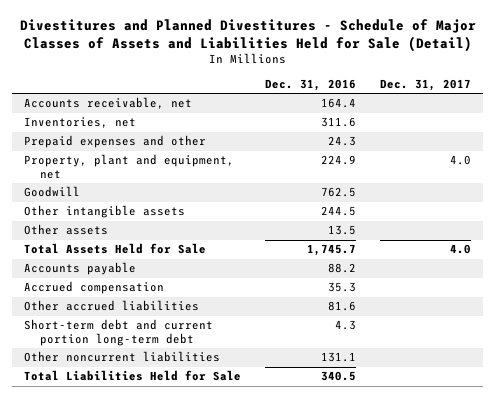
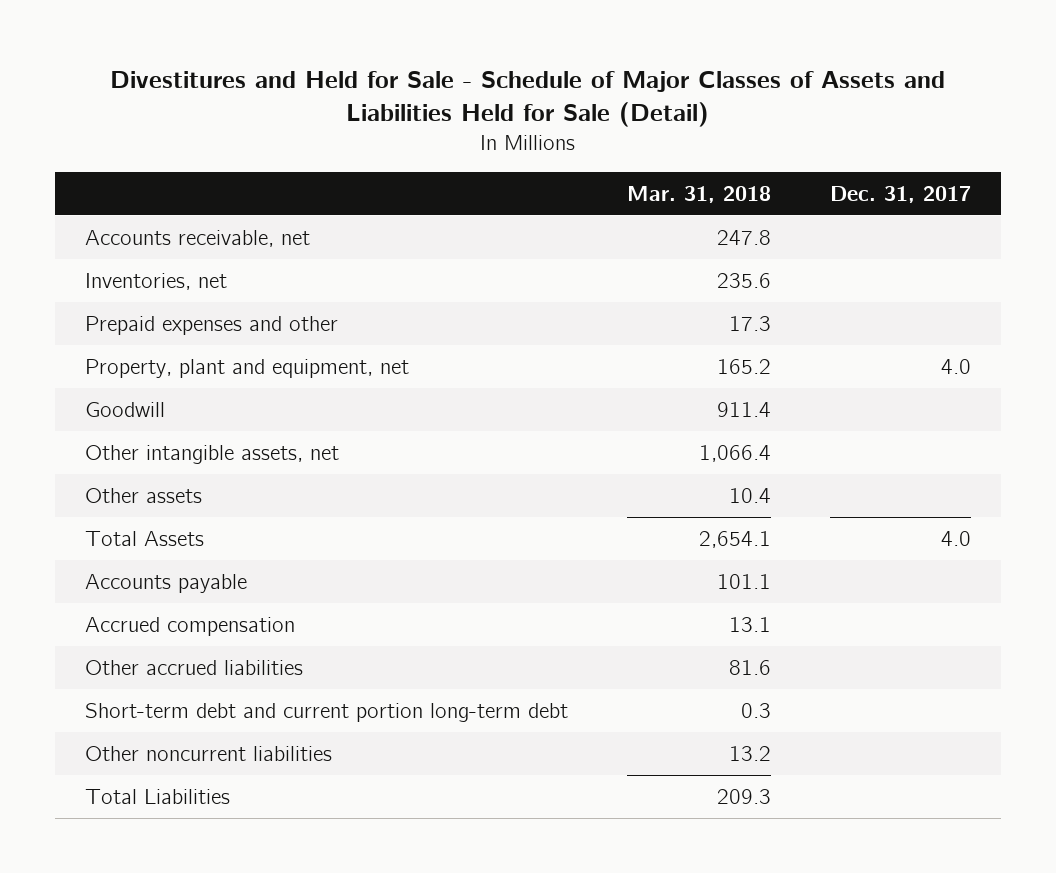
[19,18,476,52] Divestitures and Planned Divestitures - Schedule of Major Classes of Assets and Liabilities Held for Sale (Detail) -> [110,71,946,128] Divestitures and Held for Sale - Schedule of Major Classes of Assets and Liabilities Held for Sale (Detail)
[265,79,357,92] Dec. 31, 2016 -> none
none -> [627,185,772,203] Mar. 31, 2018
[23,205,185,219] Other intangible assets -> [84,444,339,464] Other intangible assets, net
[23,243,206,255] Total Assets Held for Sale -> none
none -> [84,530,204,546] Total Assets
[23,370,241,382] Total Liabilities Held for Sale -> [84,788,230,804] Total Liabilities

